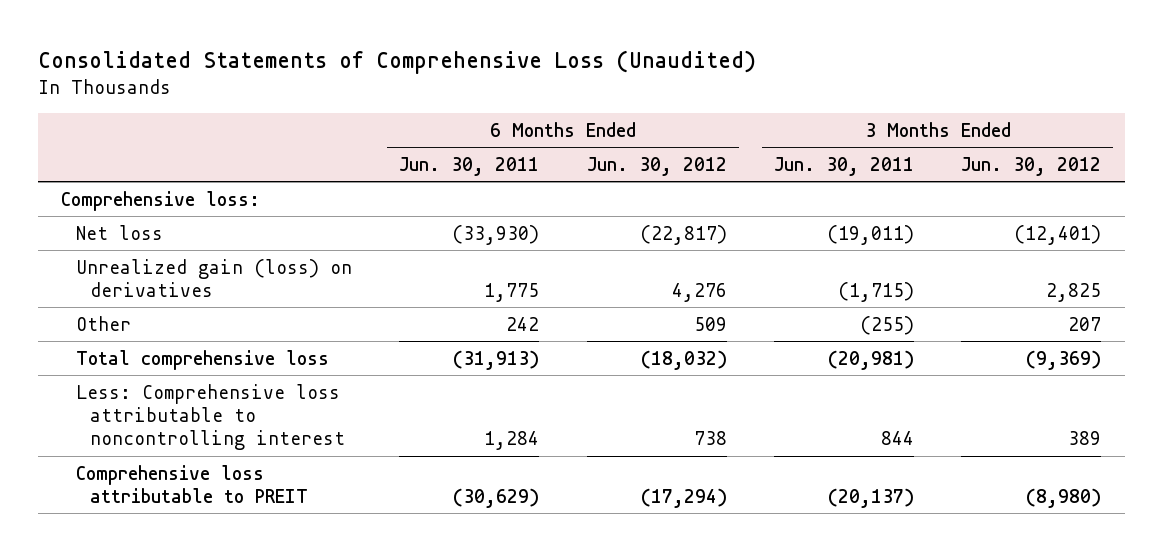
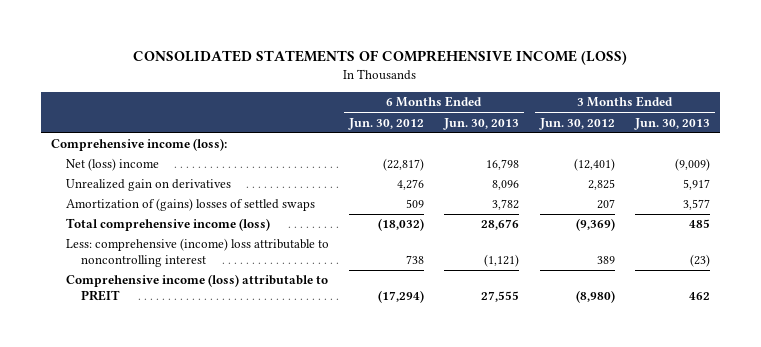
[37,49,756,74] Consolidated Statements of Comprehensive Loss (Unaudited) -> [133,50,628,66] CONSOLIDATED STATEMENTS OF COMPREHENSIVE INCOME (LOSS)
[399,156,540,176] Jun. 30, 2011 -> none
[774,156,915,176] Jun. 30, 2011 -> none
none -> [443,117,520,130] Jun. 30, 2013
none -> [633,117,710,130] Jun. 30, 2013
[61,190,261,211] Comprehensive loss: -> [50,138,227,152] Comprehensive income (loss):
[75,224,163,240] Net loss -> [66,158,160,172] Net (loss) income
[75,258,352,298] Unrealized gain (loss) on derivatives -> [66,179,232,192] Unrealized gain on derivatives
[75,315,131,331] Other -> [66,198,316,212] Amortization of (gains) losses of settled swaps
[75,349,329,370] Total comprehensive loss -> [66,218,271,232] Total comprehensive income (loss)
[75,383,346,451] Less: Comprehensive loss attributable to noncontrolling interest -> [66,238,330,268] Less: comprehensive (income) loss attributable to noncontrolling interest
[75,464,309,504] Comprehensive loss attributable to PREIT -> [66,274,329,302] Comprehensive income (loss) attributable to PREIT

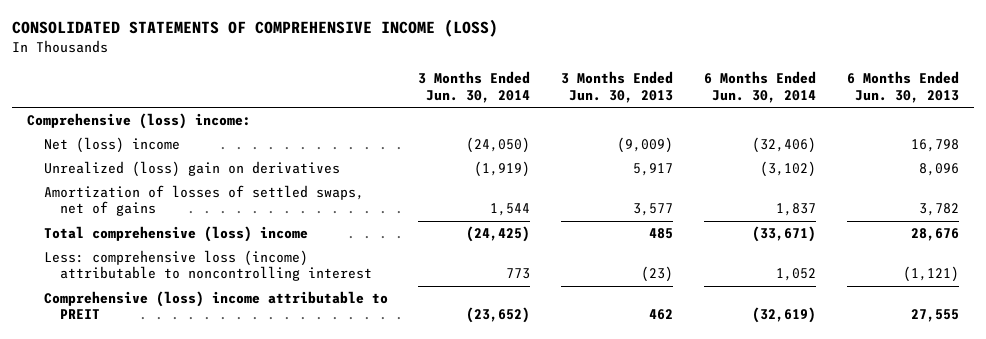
[348,117,425,130] Jun. 30, 2012 -> none
[538,117,615,130] Jun. 30, 2012 -> none
none -> [418,71,531,103] 3 Months Ended Jun. 30, 2014
none -> [704,71,817,103] 6 Months Ended Jun. 30, 2014
[50,138,227,152] Comprehensive income (loss): -> [27,112,252,129] Comprehensive (loss) income:
[66,179,232,192] Unrealized gain on derivatives -> [43,160,340,177] Unrealized (loss) gain on derivatives
[66,198,316,212] Amortization of (gains) losses of settled swaps -> [43,184,364,217] Amortization of losses of settled swaps, net of gains
[66,218,271,232] Total comprehensive income (loss) -> [43,225,308,242] Total comprehensive (loss) income
[66,238,330,268] Less: comprehensive (income) loss attributable to noncontrolling interest -> [43,249,372,282] Less: comprehensive loss (income) attributable to noncontrolling interest
[66,274,329,302] Comprehensive income (loss) attributable to PREIT -> [43,290,388,320] Comprehensive (loss) income attributable to PREIT

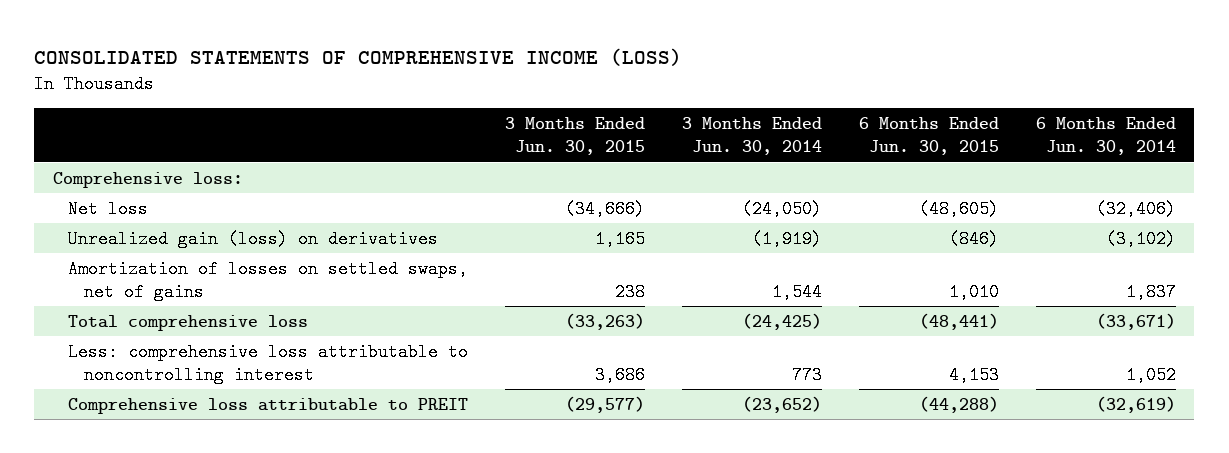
[561,71,674,103] 3 Months Ended Jun. 30, 2013 -> none
[846,71,959,103] 6 Months Ended Jun. 30, 2013 -> none
none -> [505,117,646,156] 3 Months Ended Jun. 30, 2015
none -> [858,117,999,156] 6 Months Ended Jun. 30, 2015
[27,112,252,129] Comprehensive (loss) income: -> [52,171,243,188] Comprehensive loss:
[43,136,180,153] Net (loss) income -> [68,199,149,218] Net loss
[43,160,340,177] Unrealized (loss) gain on derivatives -> [68,229,439,248] Unrealized gain (loss) on derivatives
[43,184,364,217] Amortization of losses of settled swaps, net of gains -> [68,259,469,301] Amortization of losses on settled swaps, net of gains
[43,225,308,242] Total comprehensive (loss) income -> [68,314,309,331] Total comprehensive loss
[43,249,372,282] Less: comprehensive loss (income) attributable to noncontrolling interest -> [68,342,469,384] Less: comprehensive loss attributable to noncontrolling interest
[43,290,388,320] Comprehensive (loss) income attributable to PREIT -> [68,397,469,414] Comprehensive loss attributable to PREIT

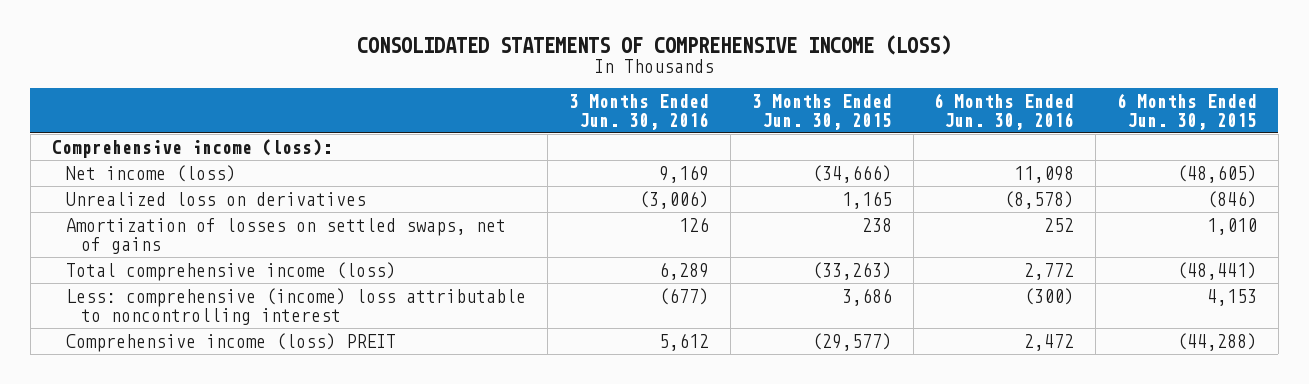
[682,117,823,156] 3 Months Ended Jun. 30, 2014 -> none
[1035,117,1176,156] 6 Months Ended Jun. 30, 2014 -> none
none -> [569,93,710,130] 3 Months Ended Jun. 30, 2016
none -> [934,92,1075,130] 6 Months Ended Jun. 30, 2016
[52,171,243,188] Comprehensive loss: -> [51,138,332,158] Comprehensive income (loss):
[68,199,149,218] Net loss -> [66,164,237,182] Net income (loss)
[68,229,439,248] Unrealized gain (loss) on derivatives -> [66,191,367,206] Unrealized loss on derivatives
[68,314,309,331] Total comprehensive loss -> [66,261,397,281] Total comprehensive income (loss)
[68,342,469,384] Less: comprehensive loss attributable to noncontrolling interest -> [66,287,527,325] Less: comprehensive (income) loss attributable to noncontrolling interest
[68,397,469,414] Comprehensive loss attributable to PREIT -> [66,332,397,352] Comprehensive income (loss) PREIT

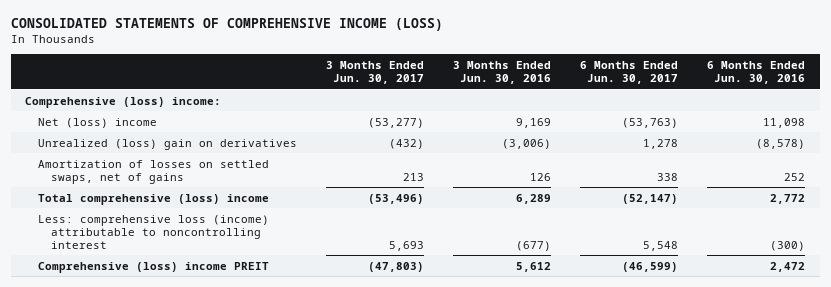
[751,93,892,130] 3 Months Ended Jun. 30, 2015 -> none
[1117,92,1258,130] 6 Months Ended Jun. 30, 2015 -> none
none -> [326,60,425,84] 3 Months Ended Jun. 30, 2017
none -> [580,60,679,84] 6 Months Ended Jun. 30, 2017
[51,138,332,158] Comprehensive income (loss): -> [25,96,222,108] Comprehensive (loss) income:
[66,164,237,182] Net income (loss) -> [38,117,158,128] Net (loss) income
[66,191,367,206] Unrealized loss on derivatives -> [38,138,298,150] Unrealized (loss) gain on derivatives
[66,261,397,281] Total comprehensive income (loss) -> [38,193,270,205] Total comprehensive (loss) income
[66,287,527,325] Less: comprehensive (income) loss attributable to noncontrolling interest -> [38,214,270,249] Less: comprehensive loss (income) attributable to noncontrolling interest
[66,332,397,352] Comprehensive income (loss) PREIT -> [38,261,270,273] Comprehensive (loss) income PREIT

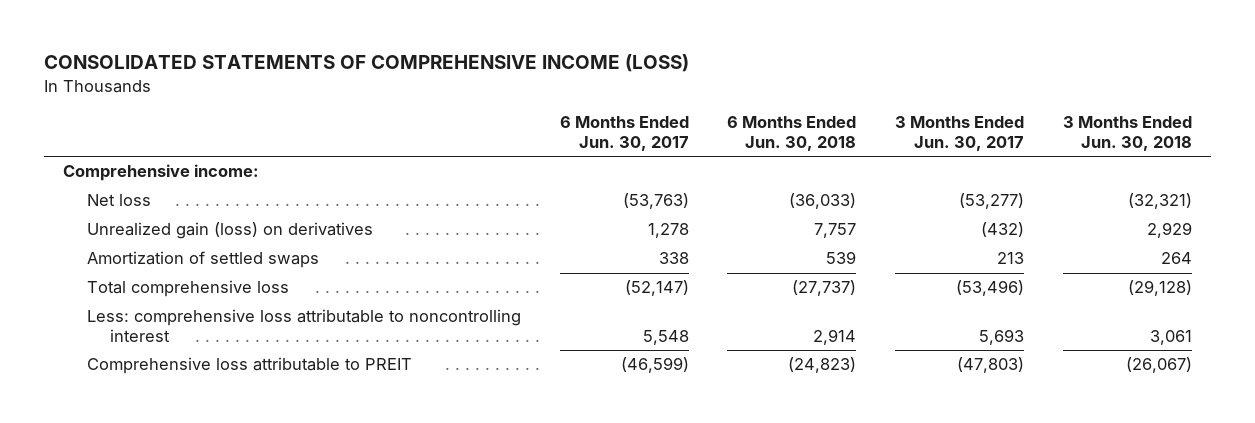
[453,60,552,84] 3 Months Ended Jun. 30, 2016 -> none
[707,60,806,84] 6 Months Ended Jun. 30, 2016 -> none
none -> [727,116,857,151] 6 Months Ended Jun. 30, 2018
none -> [1062,116,1192,151] 3 Months Ended Jun. 30, 2018
[25,96,222,108] Comprehensive (loss) income: -> [63,164,260,182] Comprehensive income:
[38,117,158,128] Net (loss) income -> [86,194,151,207] Net loss
[38,138,298,150] Unrealized (loss) gain on derivatives -> [86,222,373,240] Unrealized gain (loss) on derivatives
[38,159,270,184] Amortization of losses on settled swaps, net of gains -> [86,251,319,269] Amortization of settled swaps
[38,193,270,205] Total comprehensive (loss) income -> [86,280,289,298] Total comprehensive loss
[38,214,270,249] Less: comprehensive loss (income) attributable to noncontrolling interest -> [86,309,521,342] Less: comprehensive loss attributable to noncontrolling interest
[38,261,270,273] Comprehensive (loss) income PREIT -> [86,357,412,375] Comprehensive loss attributable to PREIT

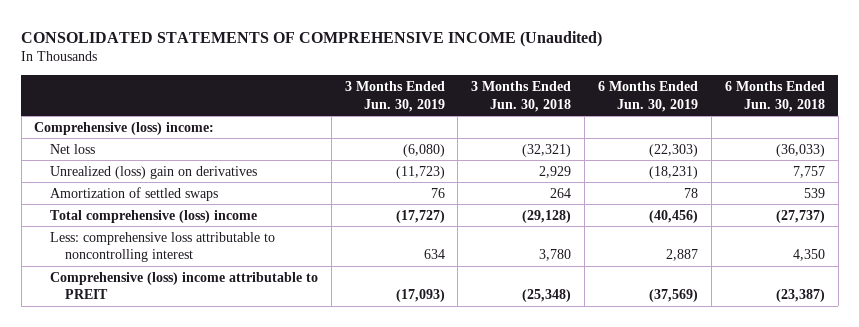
[44,54,690,73] CONSOLIDATED STATEMENTS OF COMPREHENSIVE INCOME (LOSS) -> [21,30,603,47] CONSOLIDATED STATEMENTS OF COMPREHENSIVE INCOME (Unaudited)
[559,116,689,151] 6 Months Ended Jun. 30, 2017 -> none
[894,116,1024,151] 3 Months Ended Jun. 30, 2017 -> none
none -> [344,81,445,112] 3 Months Ended Jun. 30, 2019
none -> [598,81,699,112] 6 Months Ended Jun. 30, 2019
[63,164,260,182] Comprehensive income: -> [34,121,215,135] Comprehensive (loss) income:
[86,222,373,240] Unrealized gain (loss) on derivatives -> [49,165,257,179] Unrealized (loss) gain on derivatives
[86,280,289,298] Total comprehensive loss -> [49,209,257,223] Total comprehensive (loss) income
[813,328,857,345] 2,914 -> [792,249,825,262] 4,350
[1149,329,1192,345] 3,061 -> [539,249,572,262] 3,780
[86,357,412,375] Comprehensive loss attributable to PREIT -> [49,271,318,300] Comprehensive (loss) income attributable to PREIT
[788,357,857,374] (24,823) -> [775,289,825,303] (23,387)
[1125,357,1192,374] (26,067) -> [522,289,572,303] (25,348)

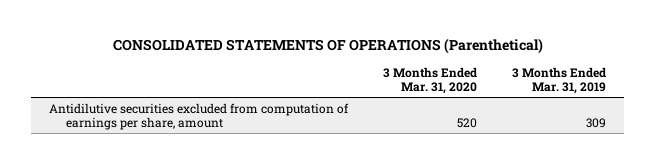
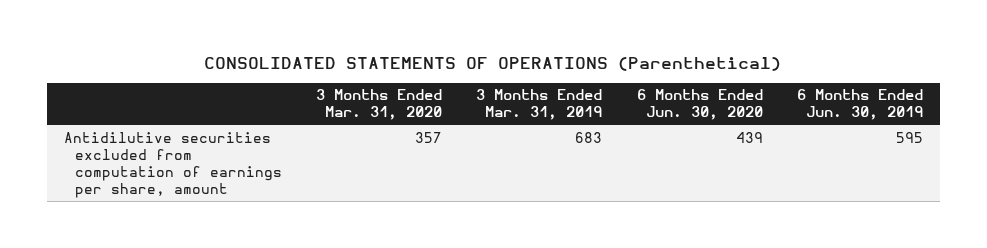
none -> [636,89,763,121] 6 Months Ended Jun. 30, 2020
none -> [796,89,923,121] 6 Months Ended Jun. 30, 2019
[457,118,478,129] 520 -> [414,131,442,143] 357
[586,118,607,129] 309 -> [575,131,603,143] 683

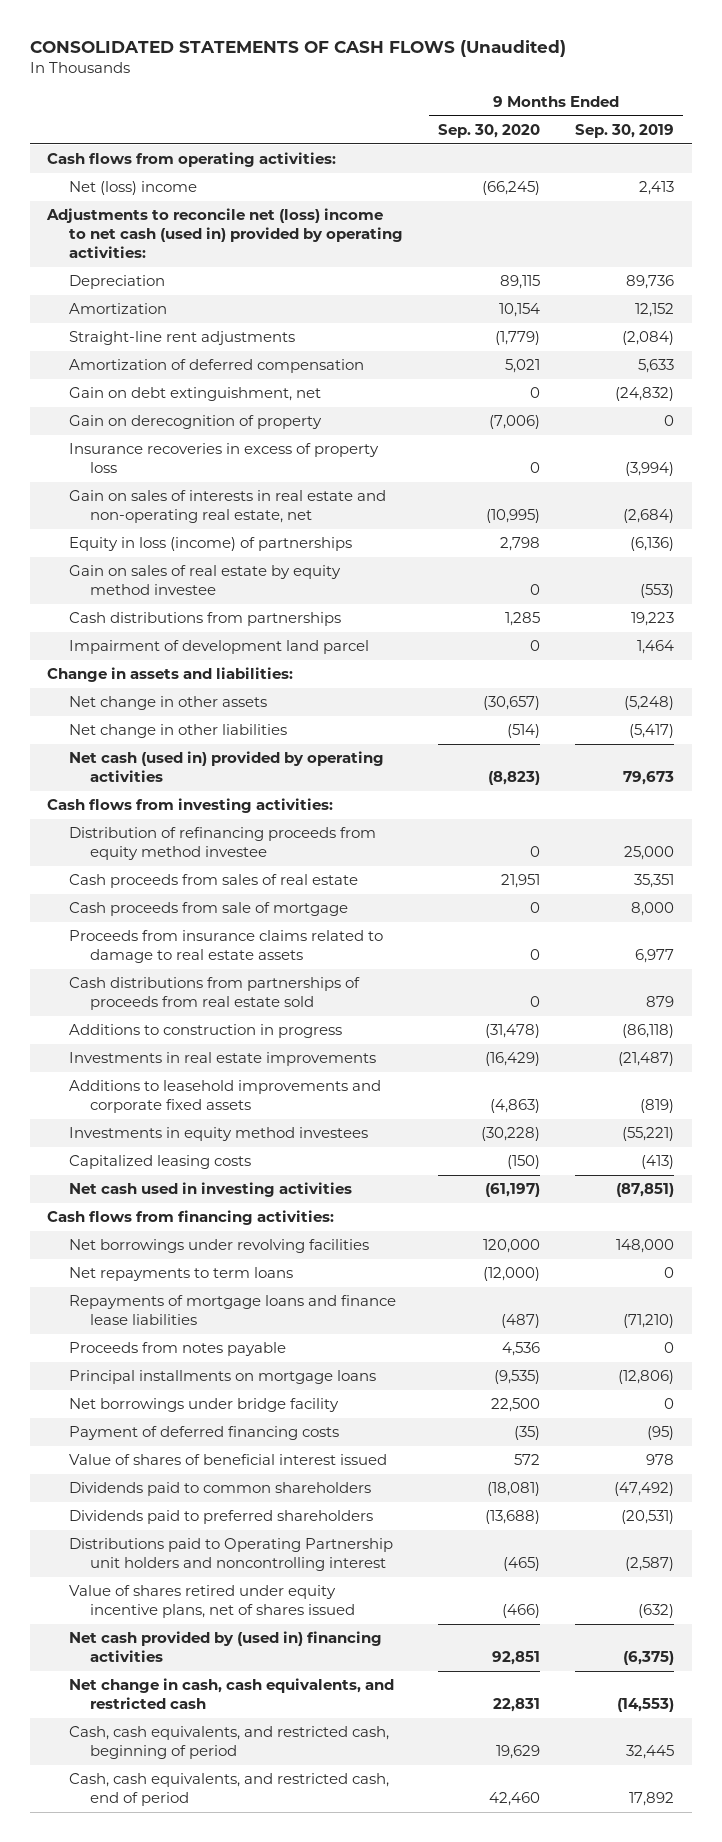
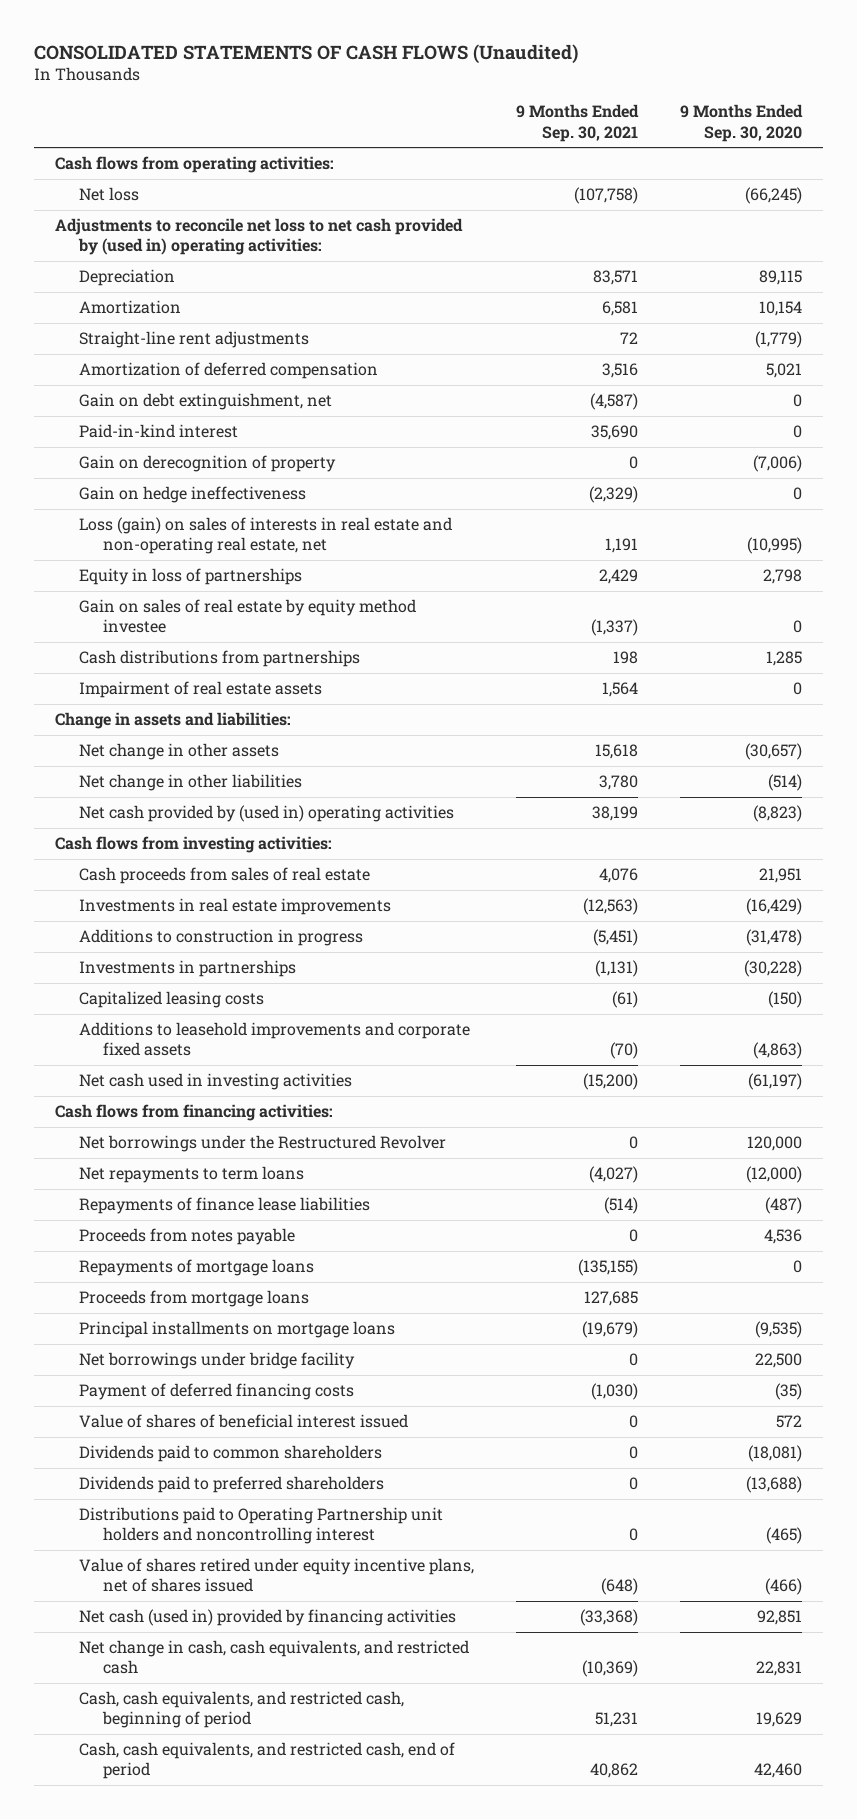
[575,123,675,138] Sep. 30, 2019 -> none
none -> [516,104,640,142] 9 Months Ended Sep. 30, 2021
[68,181,197,196] Net (loss) income -> [79,187,140,202] Net loss
[46,208,403,258] Adjustments to reconcile net (loss) income to net cash (used in) provided by operating activities: -> [55,218,464,256] Adjustments to reconcile net loss to net cash provided by (used in) operating activities:
none -> [79,424,239,439] Paid-in-kind interest
[68,443,379,474] Insurance recoveries in excess of property loss -> none
none -> [79,486,307,504] Gain on hedge ineffectiveness
[68,490,386,524] Gain on sales of interests in real estate and non-operating real estate, net -> [79,517,453,555] Loss (gain) on sales of interests in real estate and non-operating real estate, net
[68,537,352,552] Equity in loss (income) of partnerships -> [79,568,303,586] Equity in loss of partnerships
[68,640,369,655] Impairment of development land parcel -> none
none -> [79,681,323,699] Impairment of real estate assets
[68,751,384,783] Net cash (used in) provided by operating activities -> [79,805,455,823] Net cash provided by (used in) operating activities
[68,827,376,861] Distribution of refinancing proceeds from equity method investee -> none
[68,902,348,917] Cash proceeds from sale of mortgage -> none
[68,930,383,964] Proceeds from insurance claims related to damage to real estate assets -> none
[68,977,360,1011] Cash distributions from partnerships of proceeds from real estate sold -> none
[68,1024,342,1039] Additions to construction in progress -> [79,929,364,947] Additions to construction in progress
[68,1127,368,1142] Investments in equity method investees -> [79,960,297,978] Investments in partnerships
[68,1080,381,1114] Additions to leasehold improvements and corporate fixed assets -> [79,1022,471,1057] Additions to leasehold improvements and corporate fixed assets
[68,1239,369,1254] Net borrowings under revolving facilities -> [79,1135,447,1153] Net borrowings under the Restructured Revolver
[68,1295,396,1326] Repayments of mortgage loans and finance lease liabilities -> [79,1197,371,1215] Repayments of finance lease liabilities
none -> [79,1259,315,1277] Repayments of mortgage loans
none -> [79,1290,310,1308] Proceeds from mortgage loans
[68,1631,382,1663] Net cash provided by (used in) financing activities -> [79,1609,457,1627] Net cash (used in) provided by financing activities

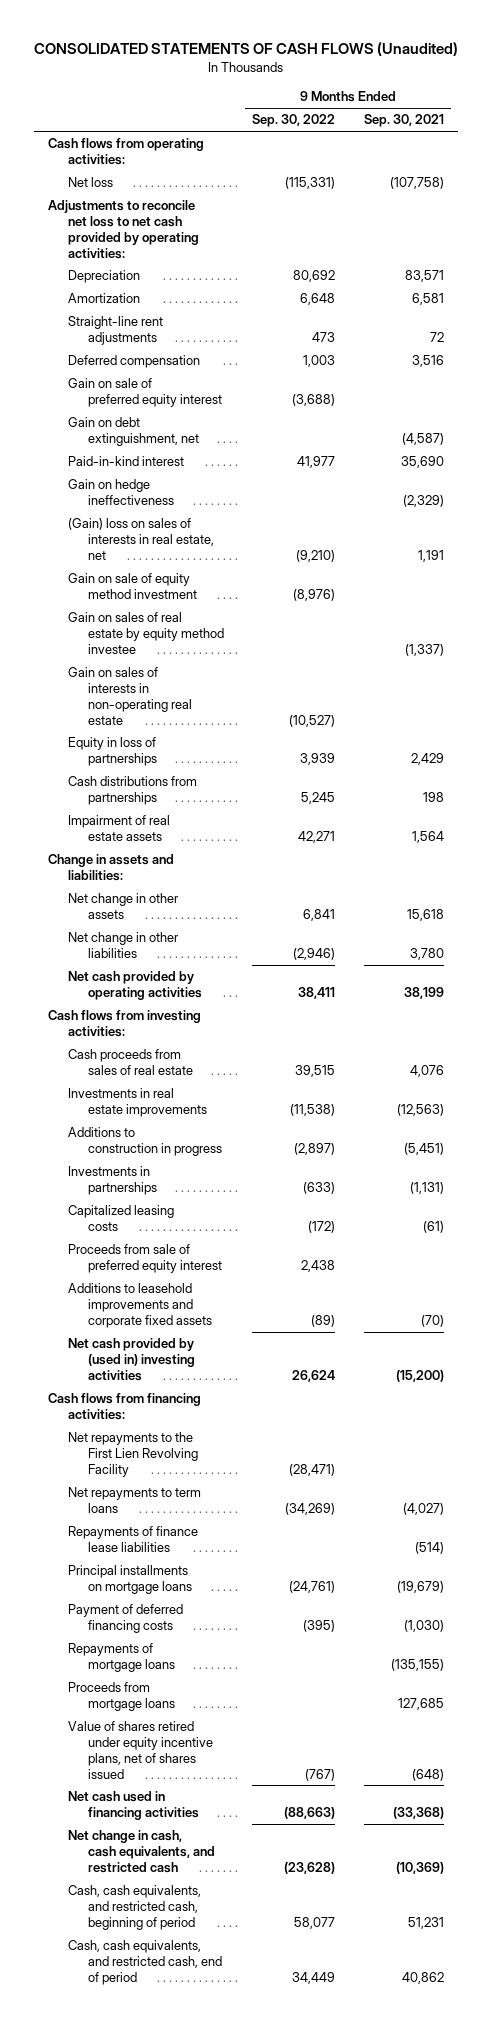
[679,104,803,142] 9 Months Ended Sep. 30, 2020 -> none
none -> [252,114,336,128] Sep. 30, 2022
[55,218,464,256] Adjustments to reconcile net loss to net cash provided by (used in) operating activities: -> [47,200,199,259] Adjustments to reconcile net loss to net cash provided by operating activities:
[79,362,379,380] Amortization of deferred compensation -> [67,355,200,369] Deferred compensation
none -> [67,378,222,408] Gain on sale of preferred equity interest
[79,455,337,473] Gain on derecognition of property -> none
[79,517,453,555] Loss (gain) on sales of interests in real estate and non-operating real estate, net -> [67,518,214,560] (Gain) loss on sales of interests in real estate, net
none -> [67,573,197,600] Gain on sale of equity method investment
none -> [67,667,192,725] Gain on sales of interests in non-operating real estate
[79,568,303,586] Equity in loss of partnerships -> [67,737,157,767] Equity in loss of partnerships
[79,805,455,823] Net cash provided by (used in) operating activities -> [67,971,202,1001] Net cash provided by operating activities
none -> [67,1244,222,1274] Proceeds from sale of preferred equity interest
[79,1073,353,1091] Net cash used in investing activities -> [67,1338,195,1381] Net cash provided by (used in) investing activities
[79,1135,447,1153] Net borrowings under the Restructured Revolver -> none
none -> [67,1432,198,1477] Net repayments to the First Lien Revolving Facility
[79,1228,296,1246] Proceeds from notes payable -> none
[79,1352,356,1370] Net borrowings under bridge facility -> none
[79,1414,409,1429] Value of shares of beneficial interest issued -> none
[79,1445,383,1463] Dividends paid to common shareholders -> none
[79,1476,385,1494] Dividends paid to preferred shareholders -> none
[79,1507,444,1545] Distributions paid to Operating Partnership unit holders and noncontrolling interest -> none
[79,1259,315,1277] Repayments of mortgage loans -> [67,1643,175,1673] Repayments of mortgage loans
[79,1290,310,1308] Proceeds from mortgage loans -> [67,1682,175,1712] Proceeds from mortgage loans
[79,1609,457,1627] Net cash (used in) provided by financing activities -> [67,1791,199,1821] Net cash used in financing activities

